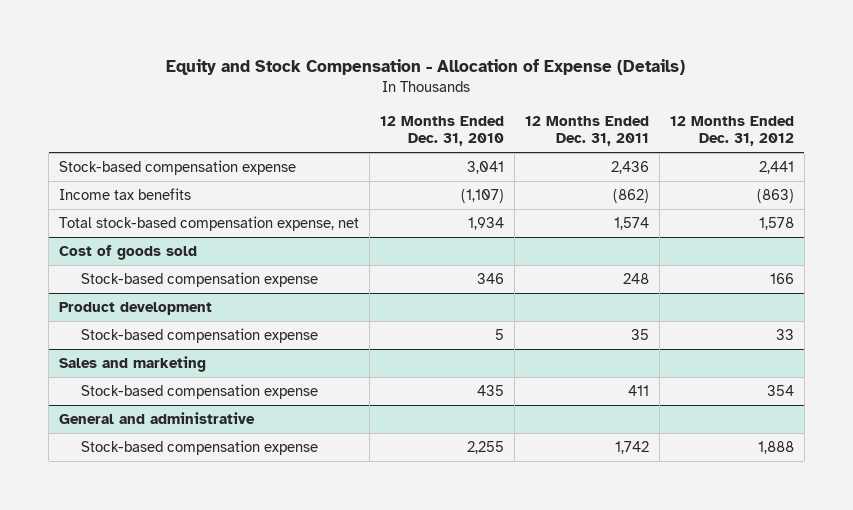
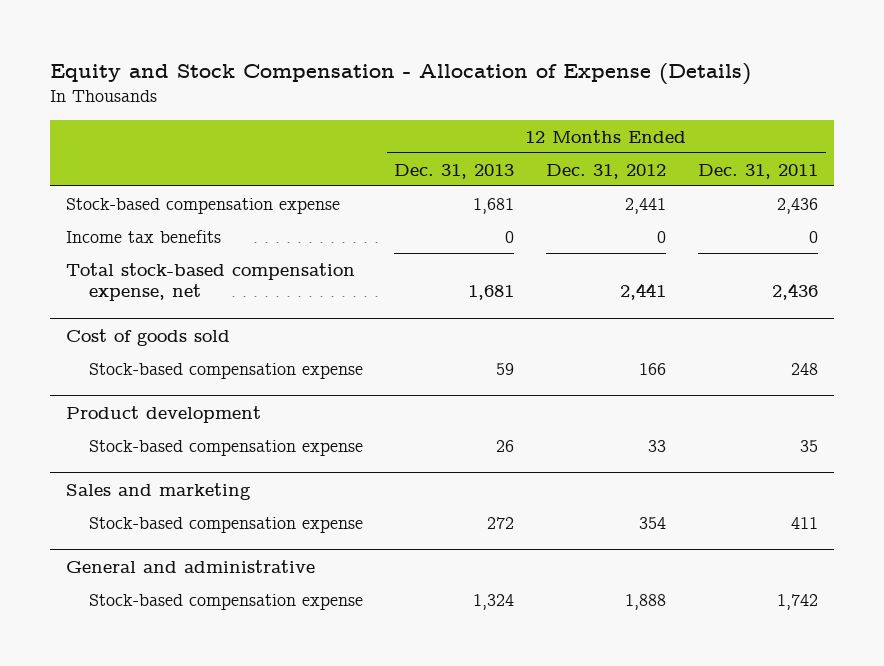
[379,115,504,147] 12 Months Ended Dec. 31, 2010 -> none
none -> [394,163,515,179] Dec. 31, 2013
[612,189,649,204] (862) -> [809,230,819,243] 0
[756,189,794,204] (863) -> [657,230,667,243] 0
[613,217,649,231] 1,574 -> [772,283,819,301] 2,436
[758,217,794,231] 1,578 -> [620,283,667,301] 2,441

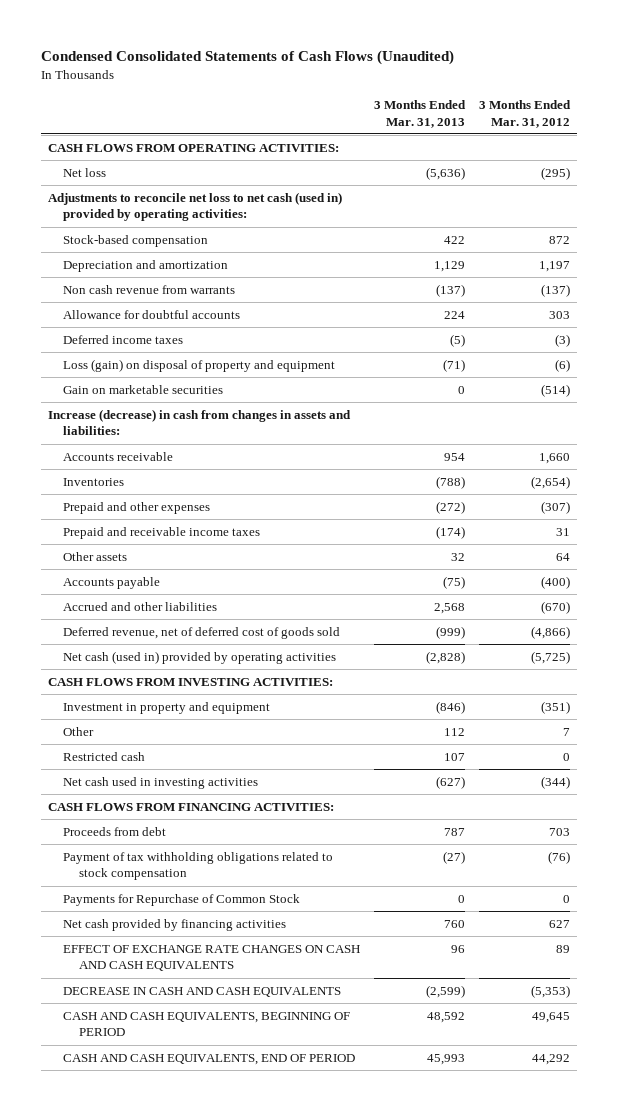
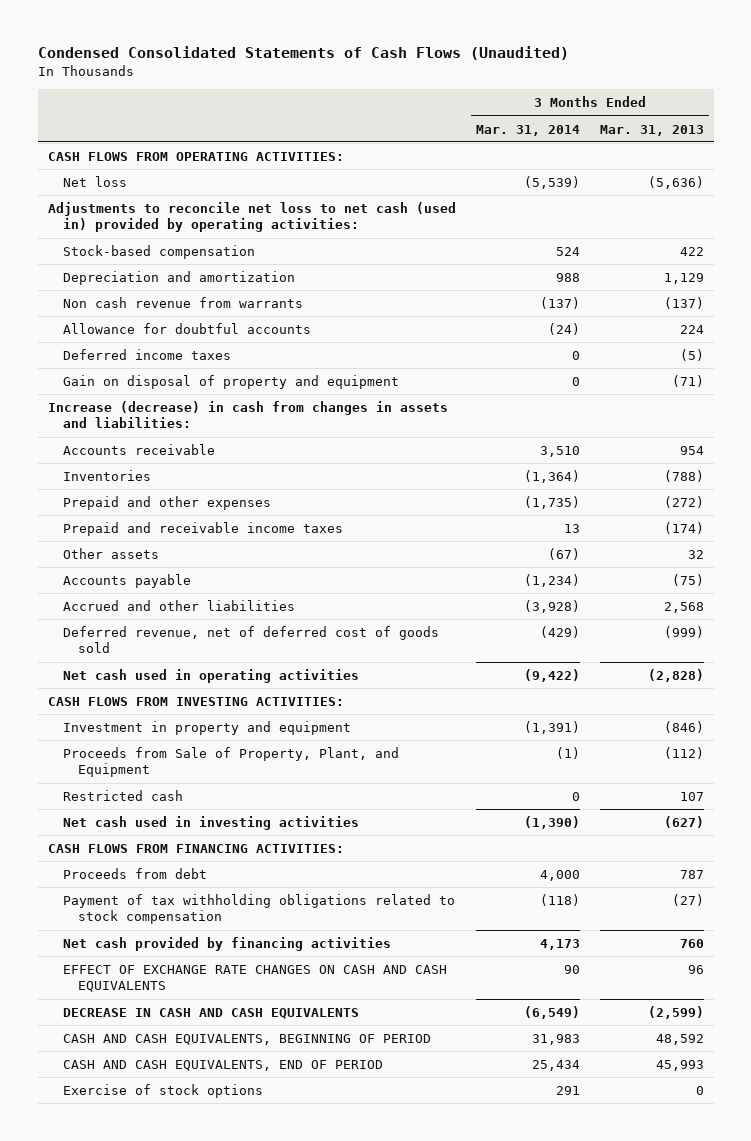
[479,100,572,128] 3 Months Ended Mar. 31, 2012 -> none
none -> [475,124,580,136] Mar. 31, 2014
[63,385,224,395] Gain on marketable securities -> none
[63,359,336,373] Loss (gain) on disposal of property and equipment -> [63,374,400,389] Gain on disposal of property and equipment
[63,651,337,665] Net cash (used in) provided by operating activities -> [63,668,360,683] Net cash used in operating activities
[63,727,95,737] Other -> none
none -> [63,746,400,778] Proceeds from Sale of Property, Plant, and Equipment
[63,894,301,907] Payments for Repurchase of Common Stock -> none
none -> [63,1083,264,1098] Exercise of stock options

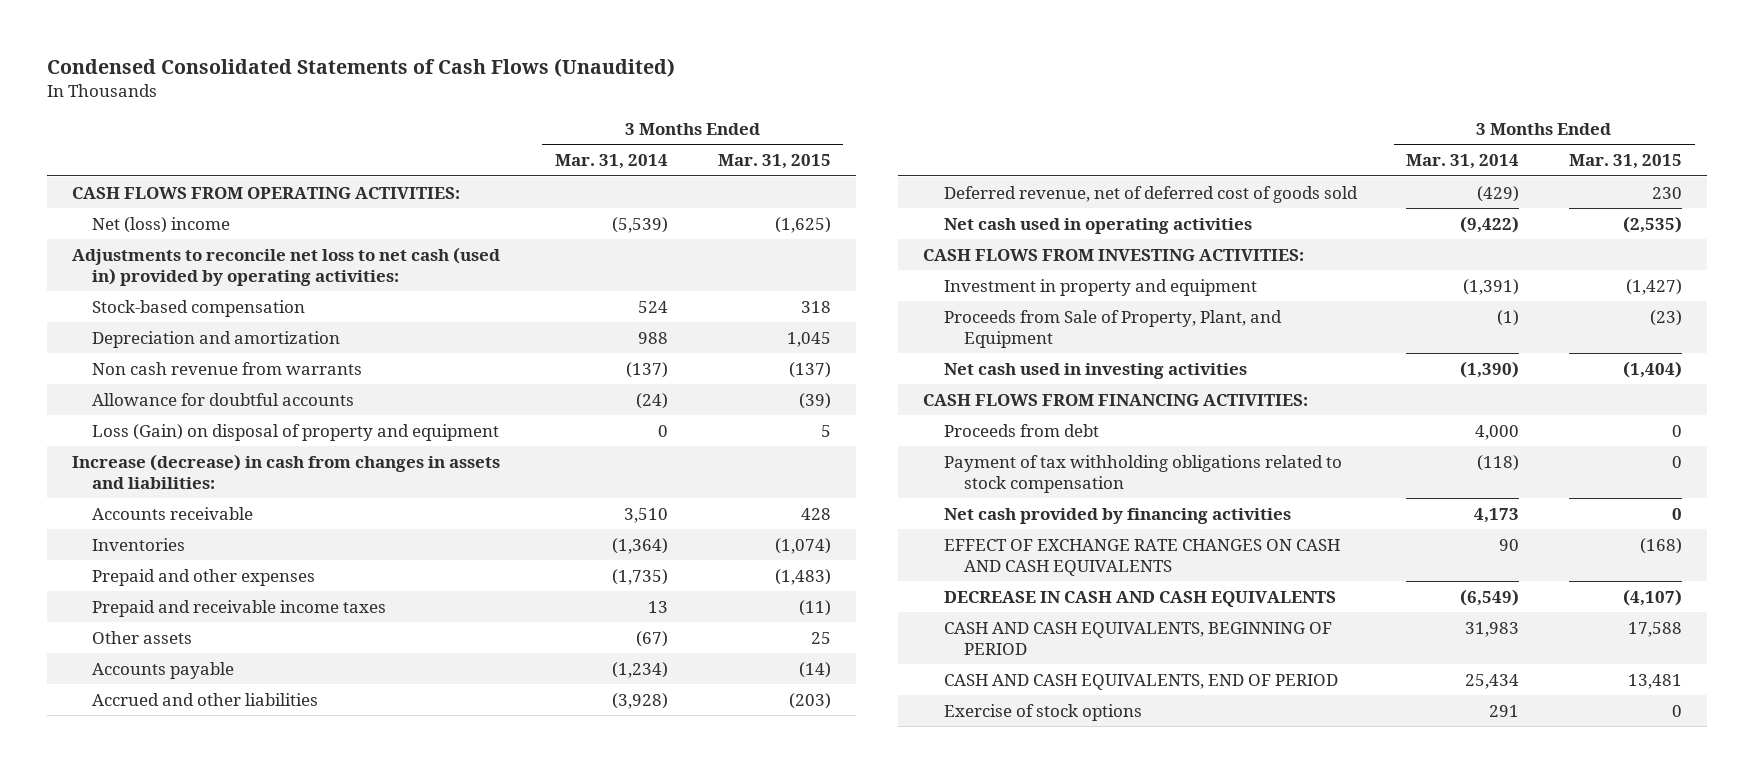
[599,124,704,136] Mar. 31, 2013 -> none
none -> [717,154,831,170] Mar. 31, 2015
[63,175,128,187] Net loss -> [92,216,231,233] Net (loss) income
[63,348,232,360] Deferred income taxes -> none
[63,374,400,389] Gain on disposal of property and equipment -> [92,423,500,441] Loss (Gain) on disposal of property and equipment
[63,789,184,801] Restricted cash -> none

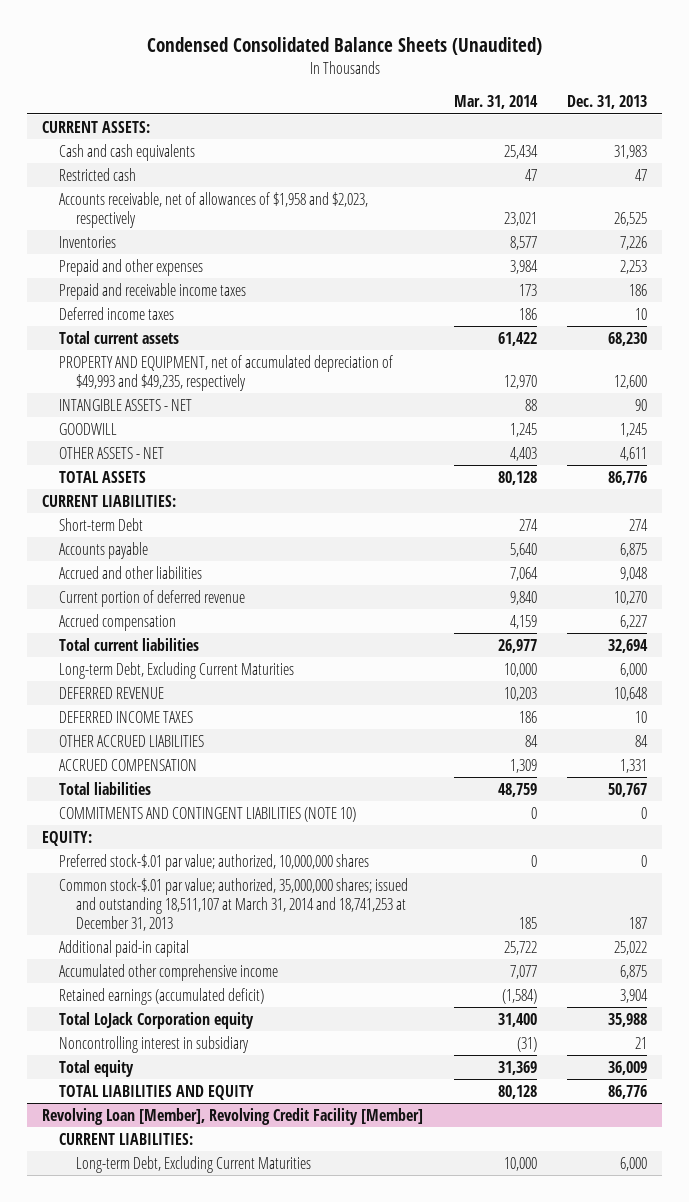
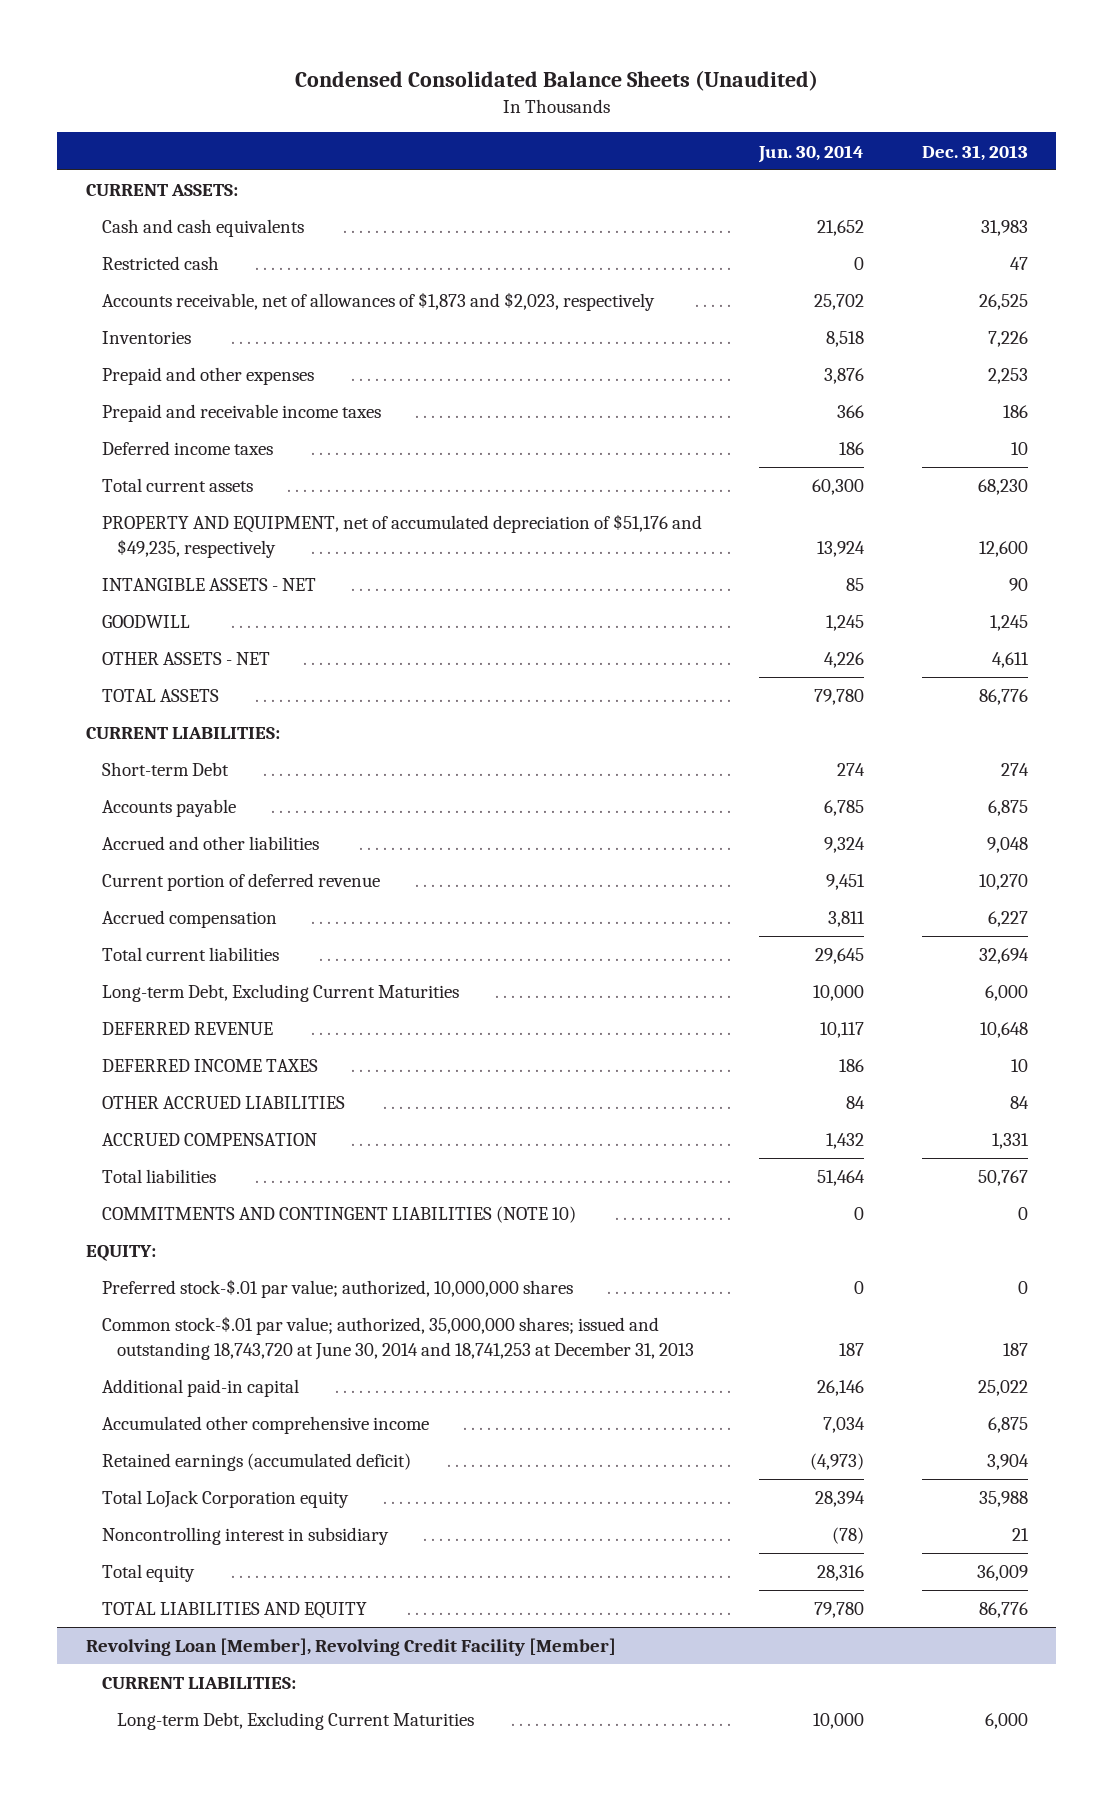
[453,95,538,110] Mar. 31, 2014 -> none
none -> [758,144,865,163] Jun. 30, 2014
[59,191,369,228] Accounts receivable, net of allowances of $1,958 and $2,023, respectively -> [101,292,655,312] Accounts receivable, net of allowances of $1,873 and $2,023, respectively
[59,354,394,391] PROPERTY AND EQUIPMENT, net of accumulated depreciation of $49,993 and $49,235, respectively -> [101,514,702,558] PROPERTY AND EQUIPMENT, net of accumulated depreciation of $51,176 and $49,235, respectively
[59,877,409,931] Common stock-$.01 par value; authorized, 35,000,000 shares; issued and outstanding 18,511,107 at March 31, 2014 and 18,741,253 at December 31, 2013 -> [101,1316,695,1360] Common stock-$.01 par value; authorized, 35,000,000 shares; issued and outstanding 18,743,720 at June 30, 2014 and 18,741,253 at December 31, 2013

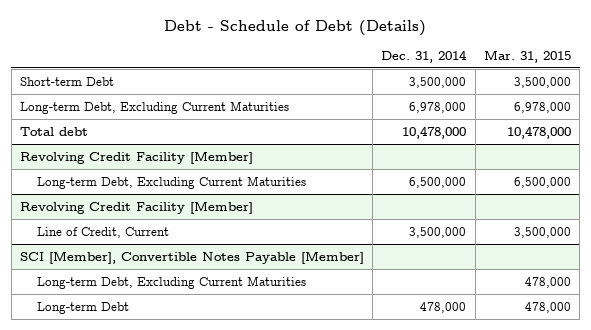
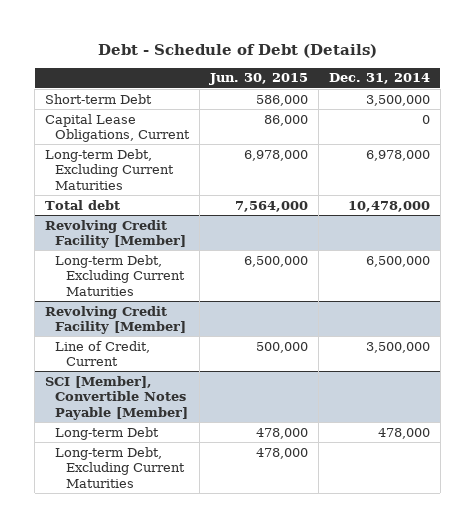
[483,49,571,63] Mar. 31, 2015 -> none
none -> [209,73,309,86] Jun. 30, 2015
none -> [45,113,191,143] Capital Lease Obligations, Current
[36,275,306,289] Long-term Debt, Excluding Current Maturities -> [55,446,185,488] Long-term Debt, Excluding Current Maturities

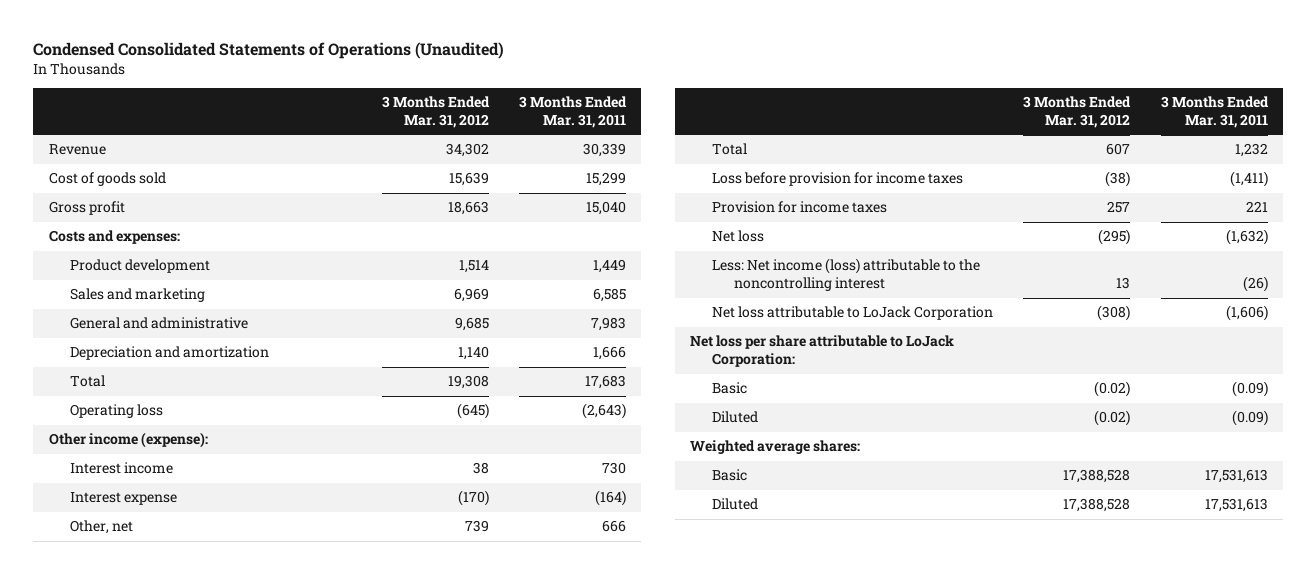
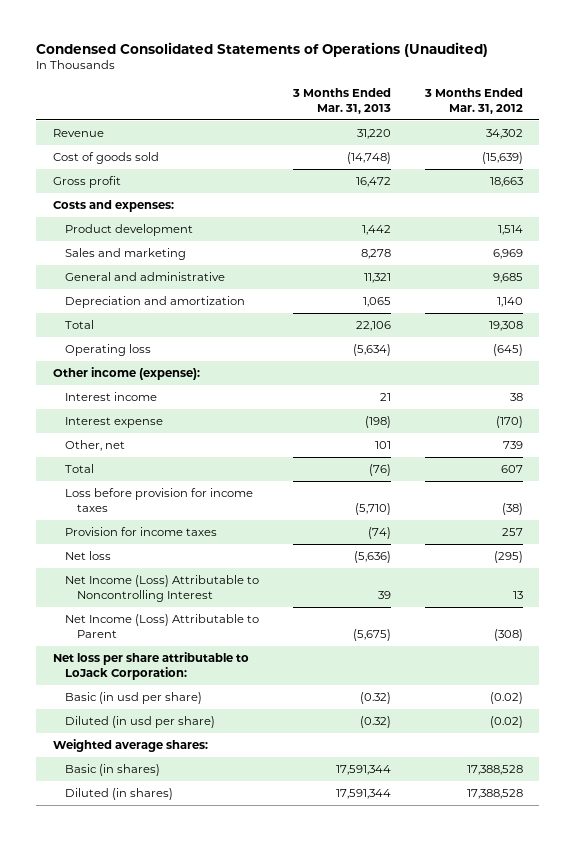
[518,96,627,128] 3 Months Ended Mar. 31, 2011 -> none
none -> [291,87,391,114] 3 Months Ended Mar. 31, 2013
[448,172,489,187] 15,639 -> [481,152,523,165] (15,639)
[712,258,981,292] Less: Net income (loss) attributable to the noncontrolling interest -> [64,575,259,602] Net Income (Loss) Attributable to Noncontrolling Interest
[712,306,994,321] Net loss attributable to LoJack Corporation -> [64,614,259,638] Net Income (Loss) Attributable to Parent
[712,382,748,395] Basic -> [64,692,202,705] Basic (in usd per share)
[712,411,759,424] Diluted -> [64,716,215,729] Diluted (in usd per share)
[712,469,748,482] Basic -> [64,764,160,777] Basic (in shares)
[712,498,759,511] Diluted -> [64,788,173,801] Diluted (in shares)

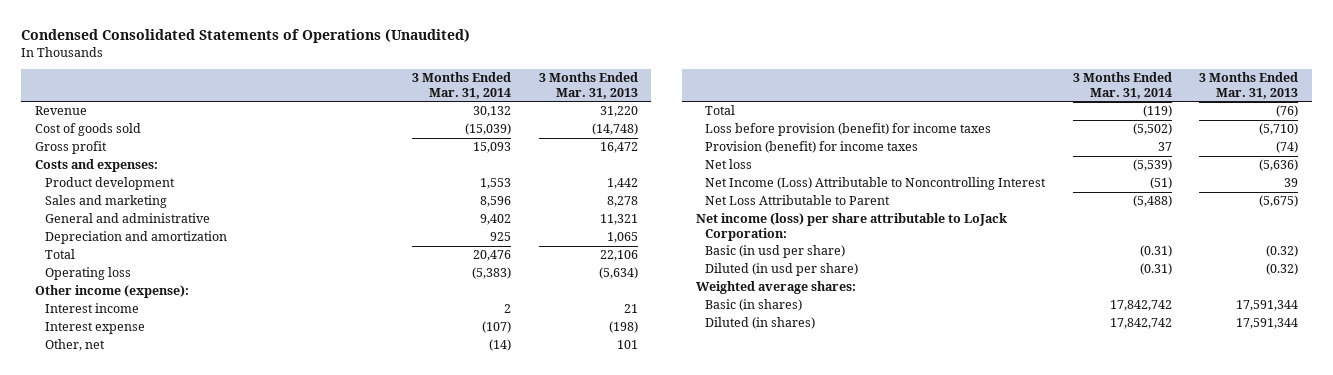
[423,87,523,114] 3 Months Ended Mar. 31, 2012 -> none
none -> [412,72,512,100] 3 Months Ended Mar. 31, 2014
[64,488,253,512] Loss before provision for income taxes -> [705,123,992,137] Loss before provision (benefit) for income taxes
[64,527,217,537] Provision for income taxes -> [705,141,919,154] Provision (benefit) for income taxes
[64,614,259,638] Net Income (Loss) Attributable to Parent -> [705,195,891,206] Net Loss Attributable to Parent
[52,652,249,680] Net loss per share attributable to LoJack Corporation: -> [695,213,1007,241] Net income (loss) per share attributable to LoJack Corporation:

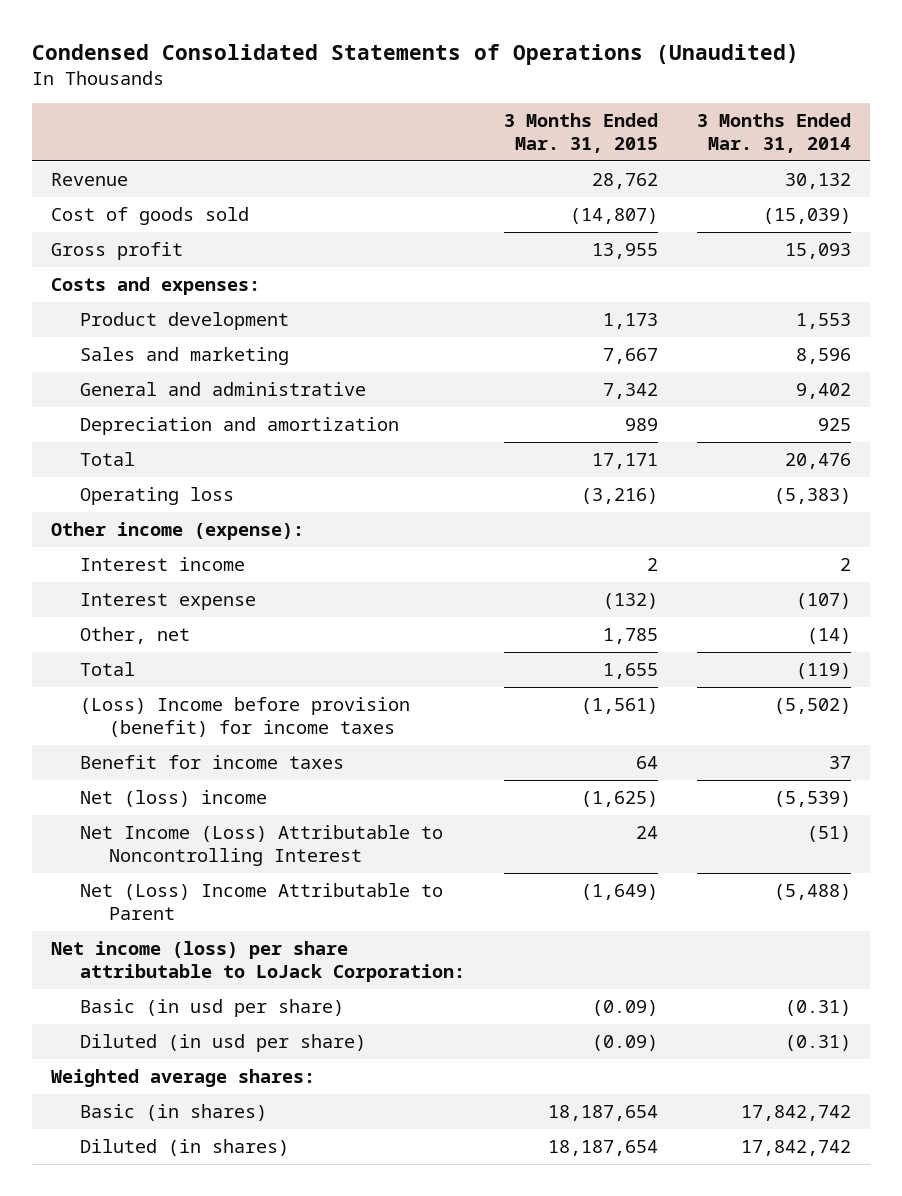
[538,72,638,100] 3 Months Ended Mar. 31, 2013 -> none
none -> [503,112,658,154] 3 Months Ended Mar. 31, 2015
[705,123,992,137] Loss before provision (benefit) for income taxes -> [79,696,410,738] (Loss) Income before provision (benefit) for income taxes
[705,141,919,154] Provision (benefit) for income taxes -> [79,754,344,769] Benefit for income taxes
[705,159,753,170] Net loss -> [79,789,267,807] Net (loss) income
[705,195,891,206] Net Loss Attributable to Parent -> [79,882,443,921] Net (Loss) Income Attributable to Parent

